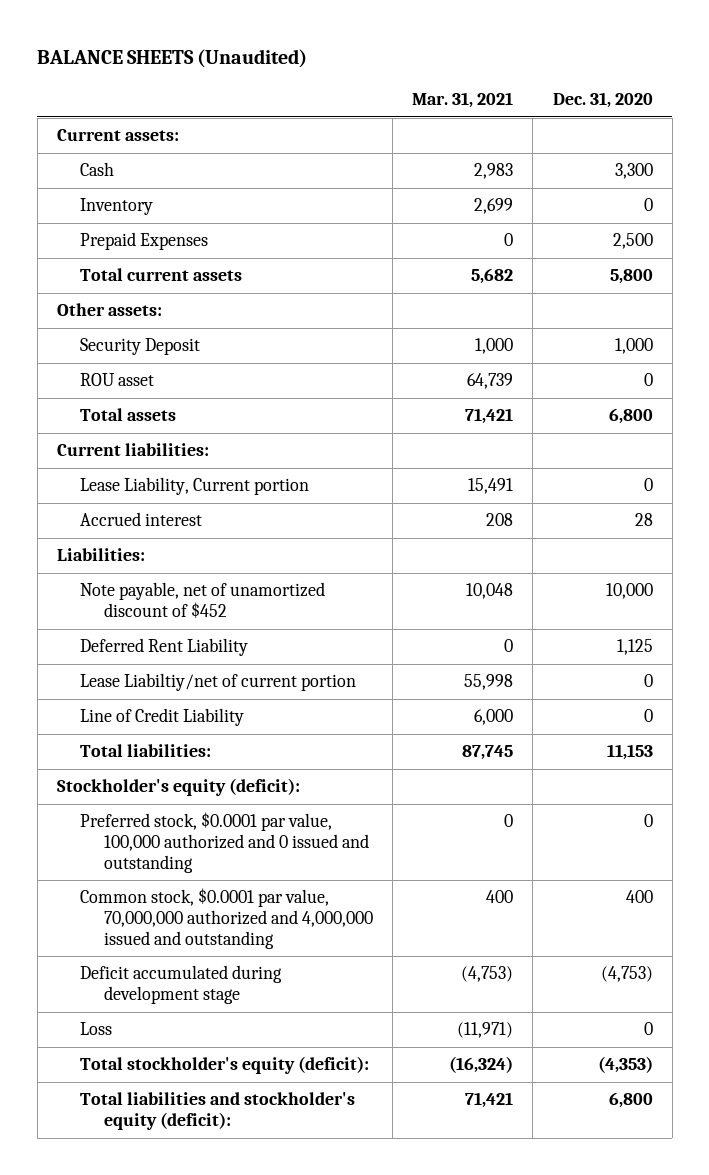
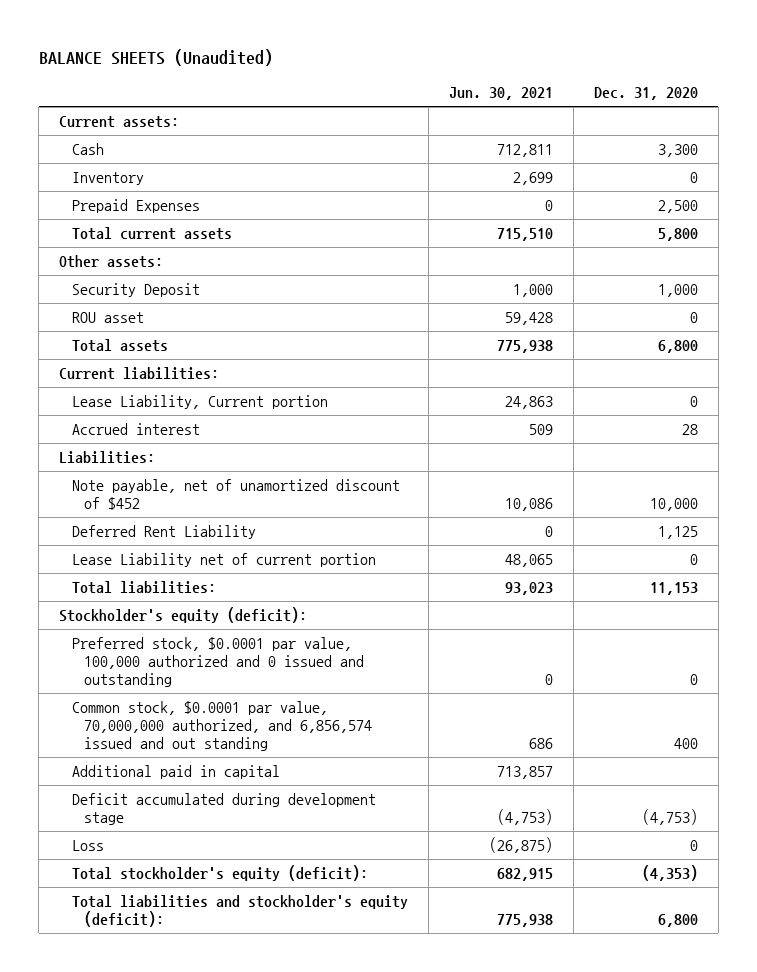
[412,92,514,109] Mar. 31, 2021 -> none
none -> [448,87,553,101] Jun. 30, 2021
[80,708,245,727] Line of Credit Liability -> none
[80,673,357,692] Lease Liabiltiy/net of current portion -> [71,552,376,567] Lease Liability net of current portion
[80,888,373,949] Common stock, $0.0001 par value, 70,000,000 authorized and 4,000,000 issued and outstanding -> [71,700,372,751] Common stock, $0.0001 par value, 70,000,000 authorized, and 6,856,574 issued and out standing
none -> [71,764,280,779] Additional paid in capital

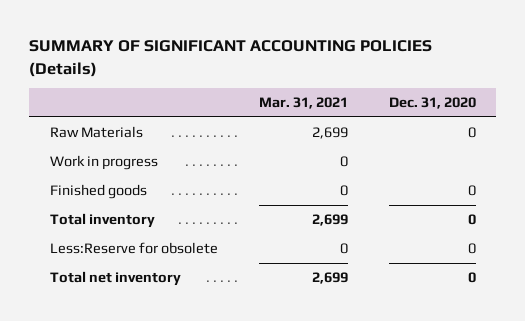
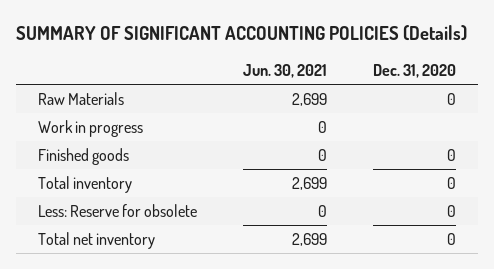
[258,97,348,110] Mar. 31, 2021 -> none
none -> [242,64,327,79] Jun. 30, 2021
[49,241,218,254] Less:Reserve for obsolete -> [38,203,198,217] Less: Reserve for obsolete

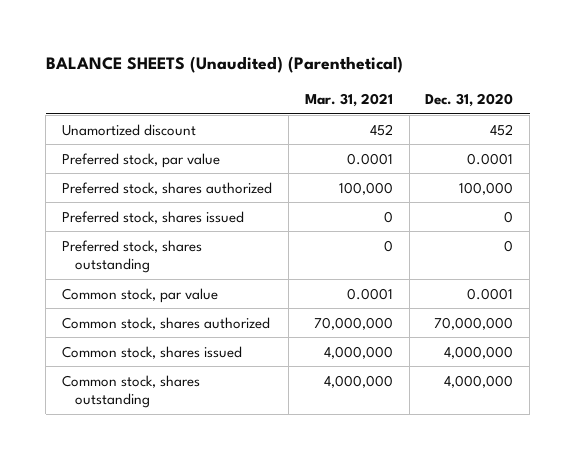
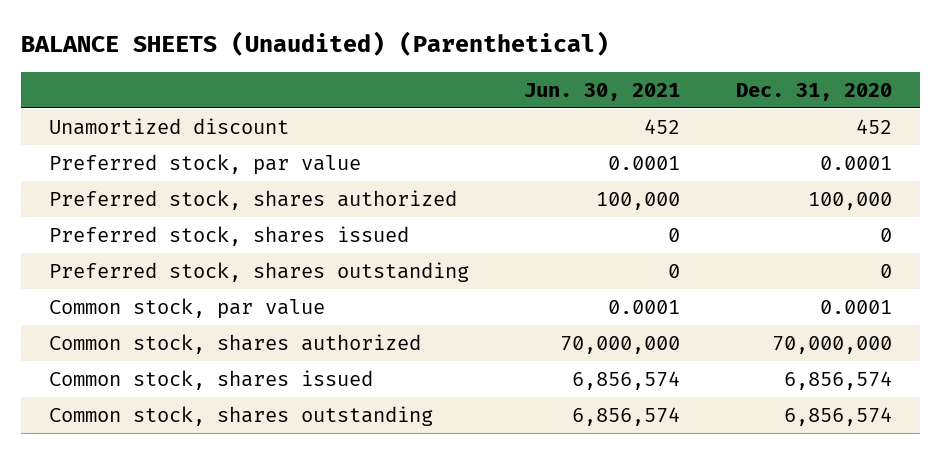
[304,93,393,108] Mar. 31, 2021 -> none
none -> [524,82,681,101] Jun. 30, 2021
[444,345,514,359] 4,000,000 -> [784,370,893,390] 6,856,574
[444,374,514,388] 4,000,000 -> [784,406,893,426] 6,856,574

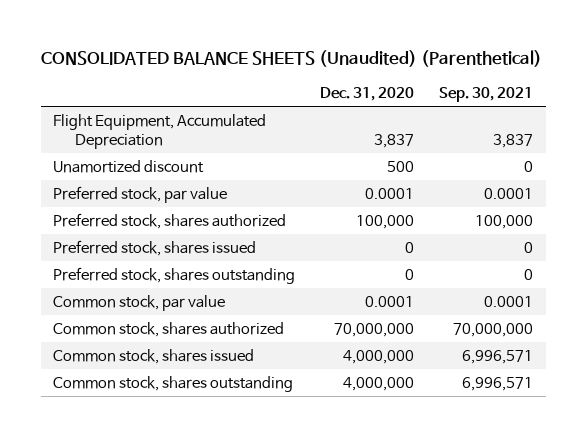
[20,30,609,56] BALANCE SHEETS (Unaudited) (Parenthetical) -> [40,49,542,67] CONSOLIDATED BALANCE SHEETS (Unaudited) (Parenthetical)
[524,82,681,101] Jun. 30, 2021 -> none
none -> [439,86,534,102] Sep. 30, 2021
none -> [53,114,267,149] Flight Equipment, Accumulated Depreciation
[856,118,893,134] 452 -> [387,161,415,173] 500
[784,370,893,390] 6,856,574 -> [343,350,415,365] 4,000,000
[784,406,893,426] 6,856,574 -> [343,377,415,392] 4,000,000

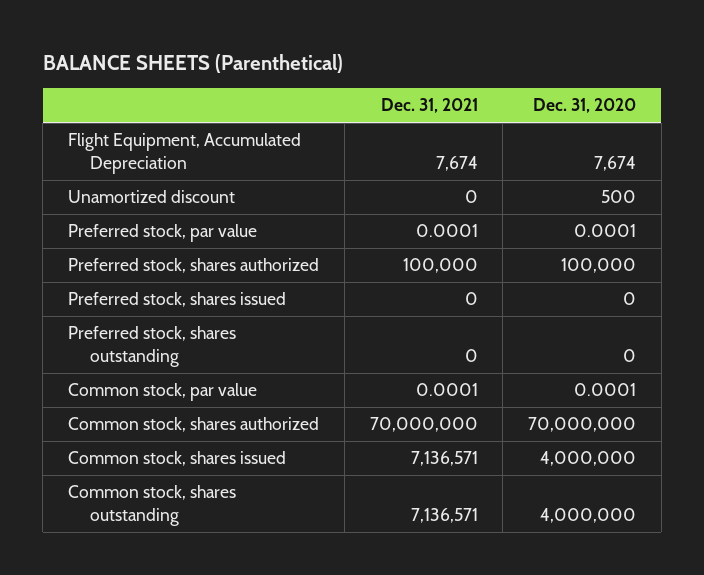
[40,49,542,67] CONSOLIDATED BALANCE SHEETS (Unaudited) (Parenthetical) -> [42,54,343,74] BALANCE SHEETS (Parenthetical)
[439,86,534,102] Sep. 30, 2021 -> none
none -> [380,98,478,114] Dec. 31, 2021
[374,133,415,148] 3,837 -> [594,155,637,171] 7,674

